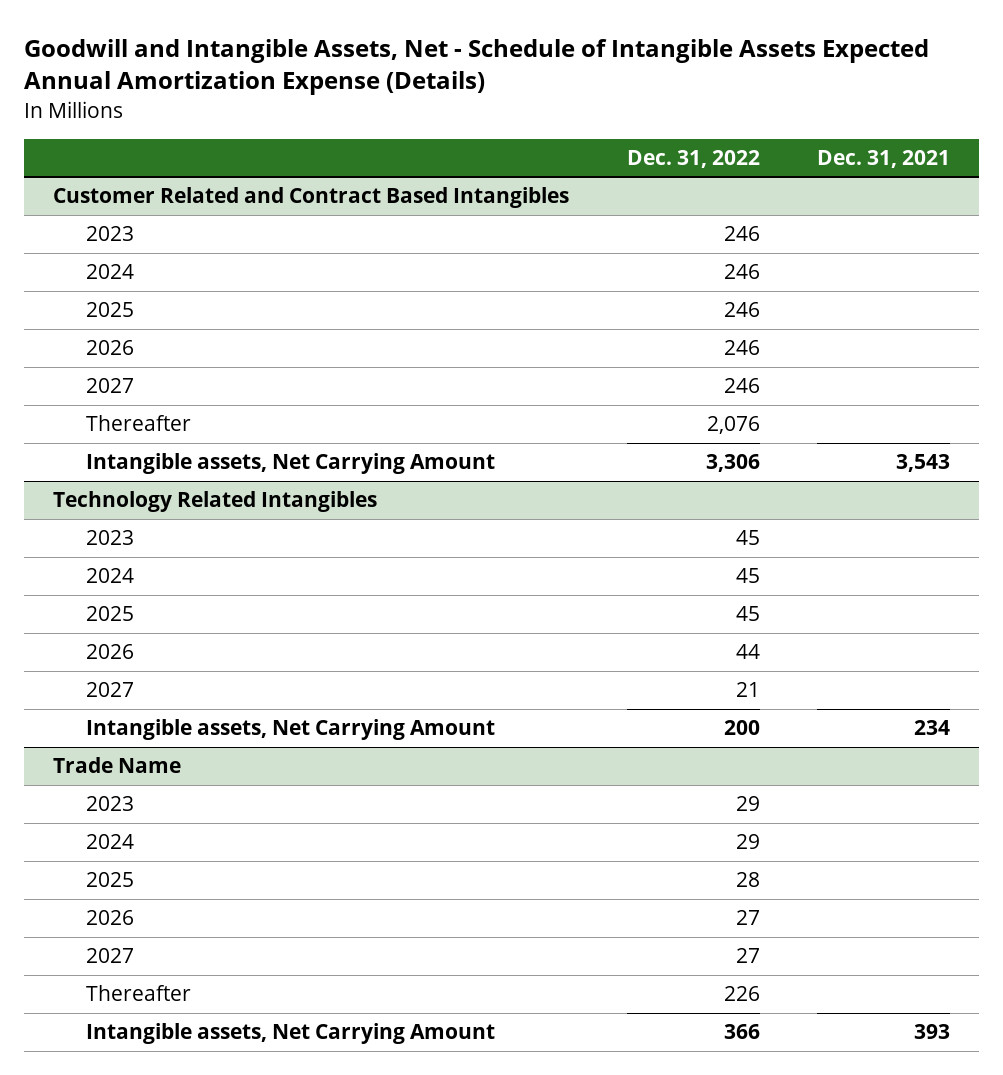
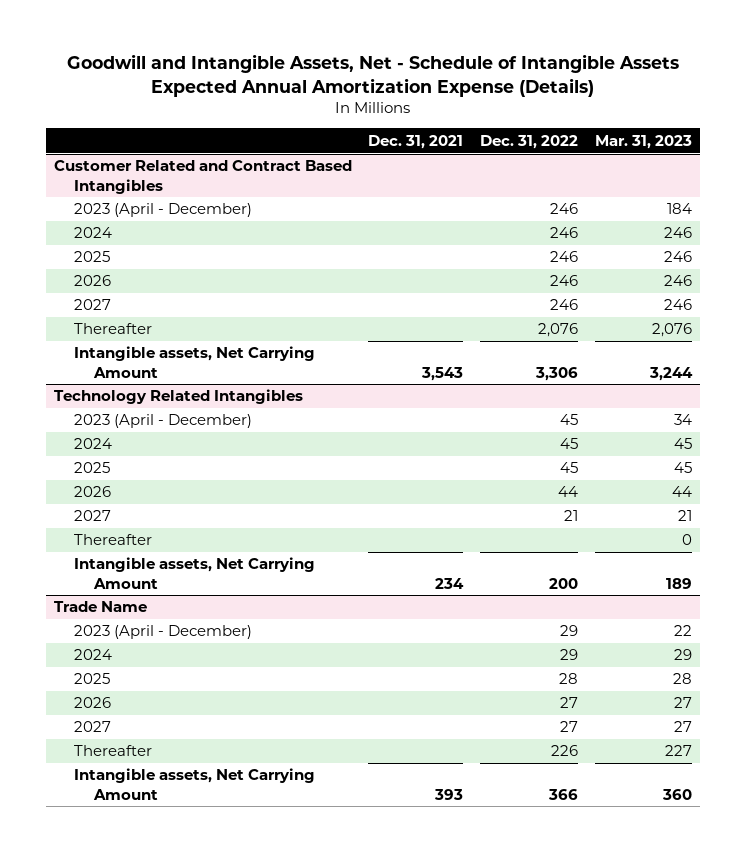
none -> [594,134,692,149] Mar. 31, 2023
[85,226,134,242] 2023 -> [73,203,252,218] 2023 (April - December)
[85,530,134,546] 2023 -> none
none -> [73,414,252,429] 2023 (April - December)
none -> [73,534,152,546] Thereafter
[85,796,134,812] 2023 -> none
none -> [73,625,252,640] 2023 (April - December)

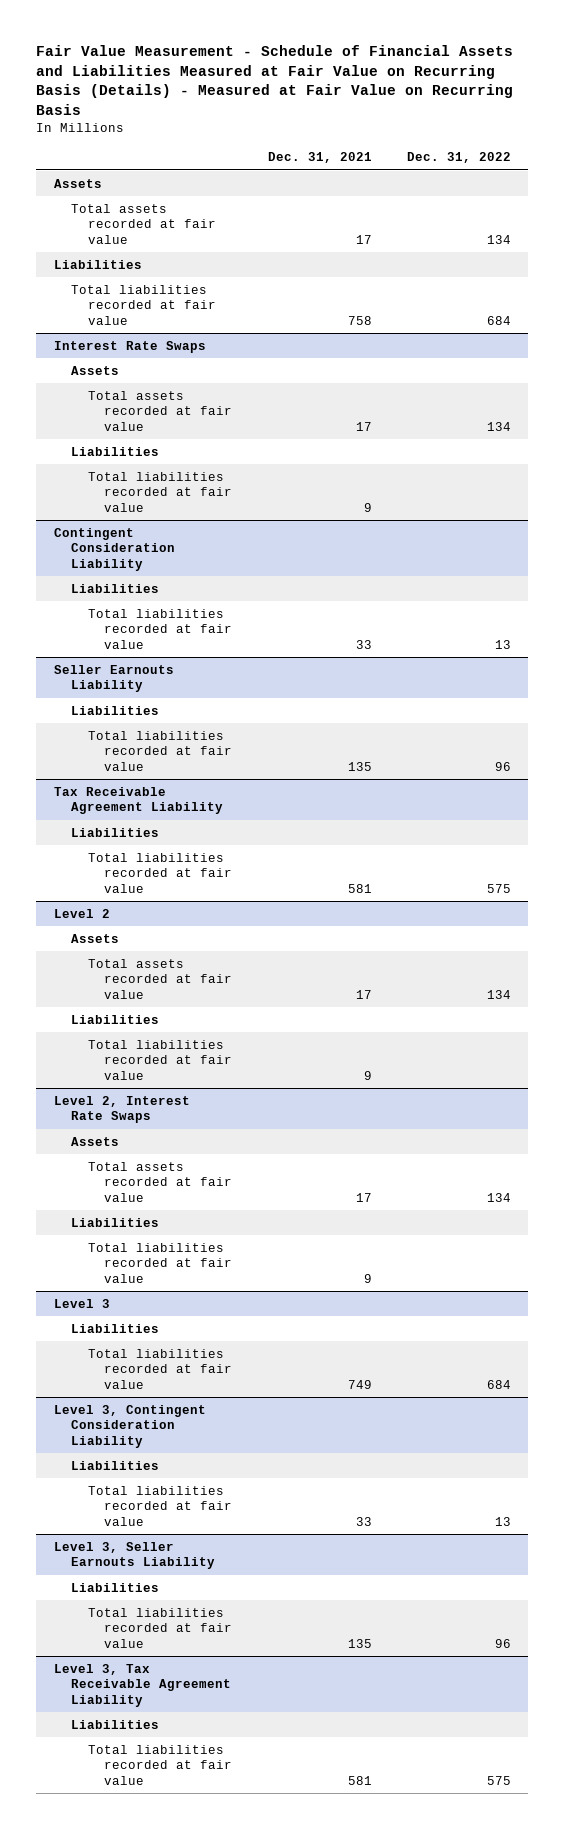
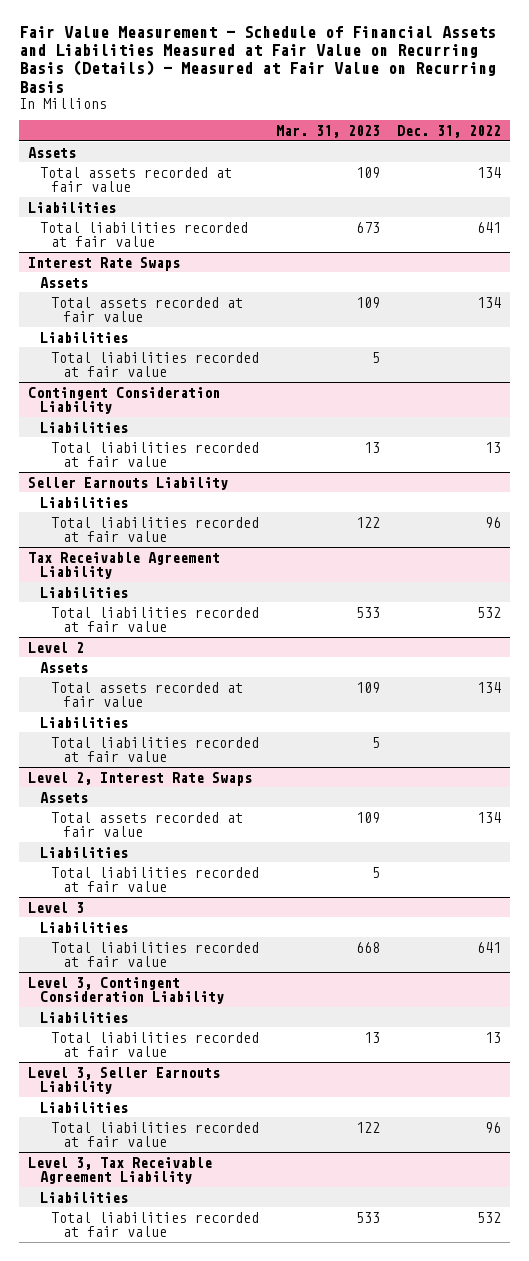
[267,152,372,164] Dec. 31, 2021 -> none
none -> [276,124,381,138] Mar. 31, 2023
[486,316,511,326] 684 -> [477,221,502,233] 641
[486,884,511,894] 575 -> [477,606,502,618] 532
[486,1380,511,1390] 684 -> [477,941,502,953] 641
[486,1776,511,1786] 575 -> [477,1211,502,1223] 532

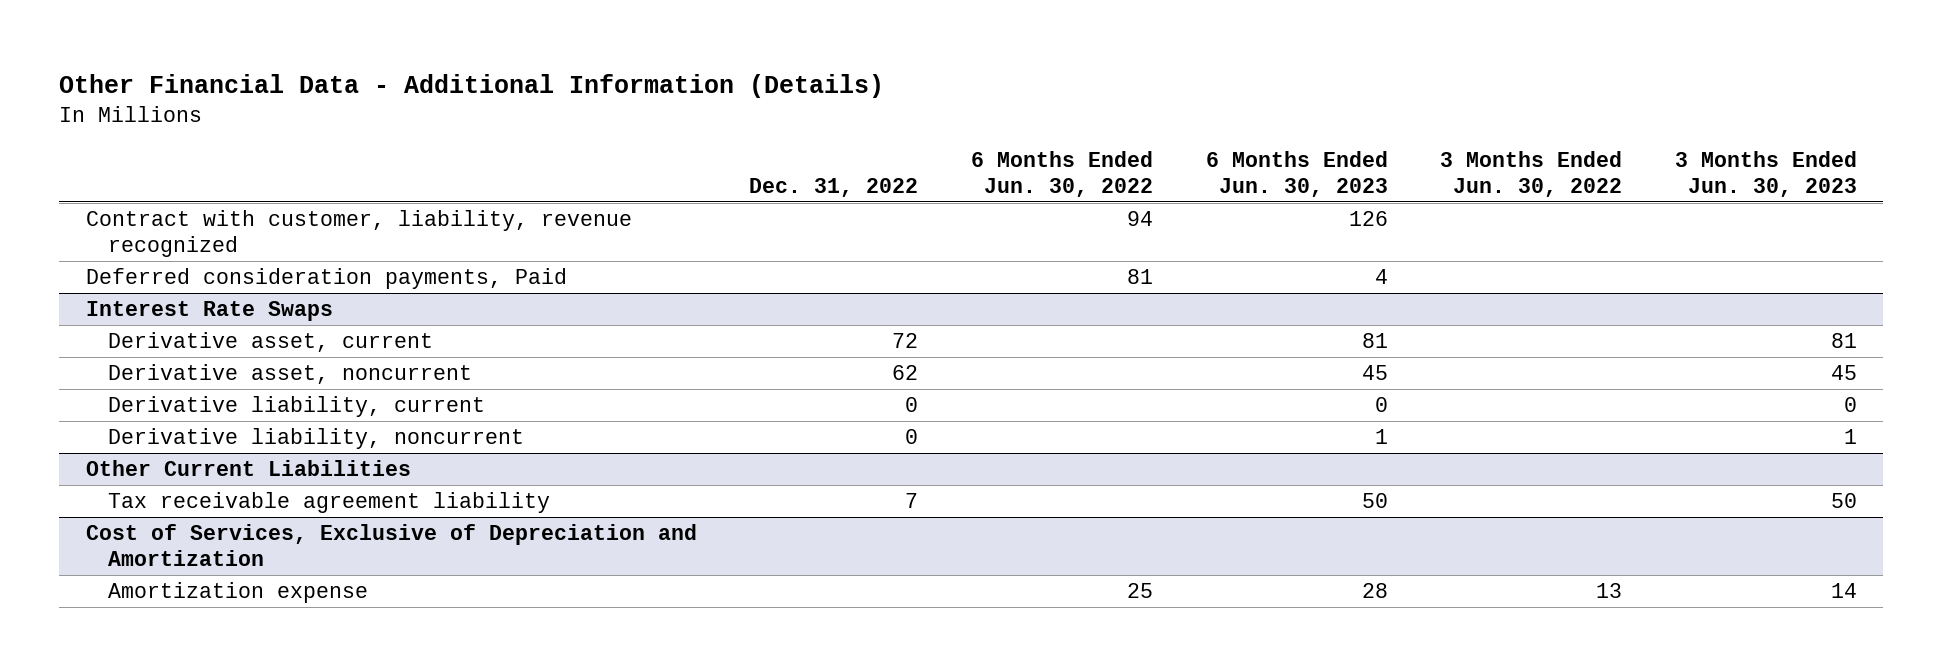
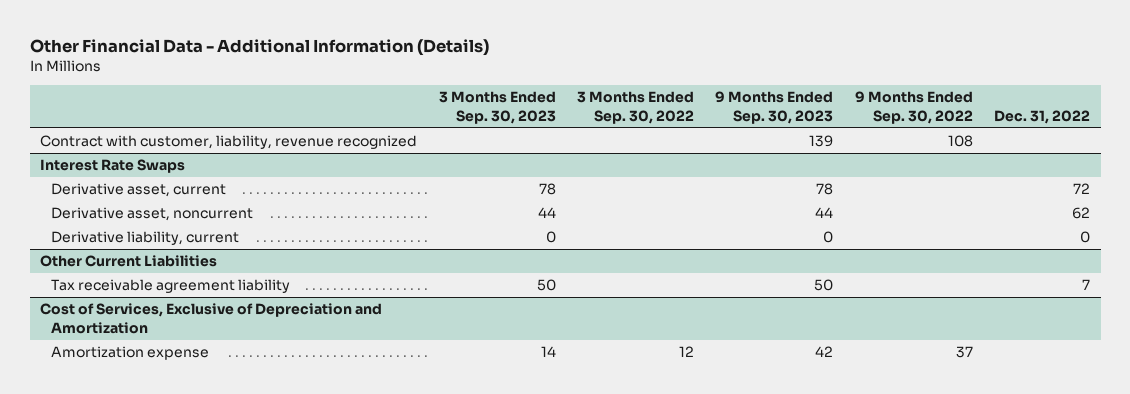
[971,150,1154,197] 6 Months Ended Jun. 30, 2022 -> none
[1205,150,1388,197] 6 Months Ended Jun. 30, 2023 -> none
[1440,150,1623,197] 3 Months Ended Jun. 30, 2022 -> none
[1675,150,1858,197] 3 Months Ended Jun. 30, 2023 -> none
none -> [438,91,556,124] 3 Months Ended Sep. 30, 2023
none -> [576,91,694,124] 3 Months Ended Sep. 30, 2022
none -> [715,91,834,124] 9 Months Ended Sep. 30, 2023
none -> [854,91,973,124] 9 Months Ended Sep. 30, 2022
[85,267,567,289] Deferred consideration payments, Paid -> none
[108,427,525,449] Derivative liability, noncurrent -> none

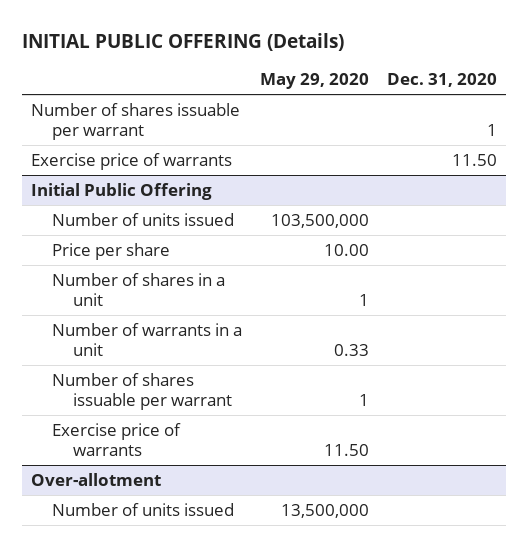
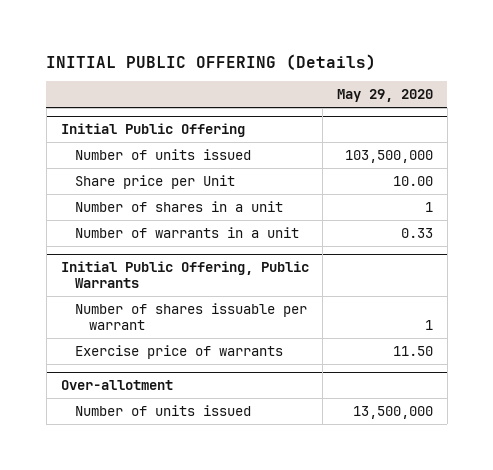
[387,73,498,88] Dec. 31, 2020 -> none
[31,102,241,140] Number of shares issuable per warrant -> none
[31,152,233,170] Exercise price of warrants -> none
[52,242,171,260] Price per share -> [75,175,236,190] Share price per Unit
none -> [60,261,309,289] Initial Public Offering, Public Warrants

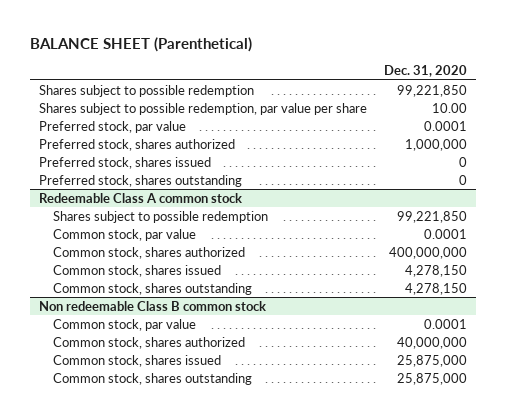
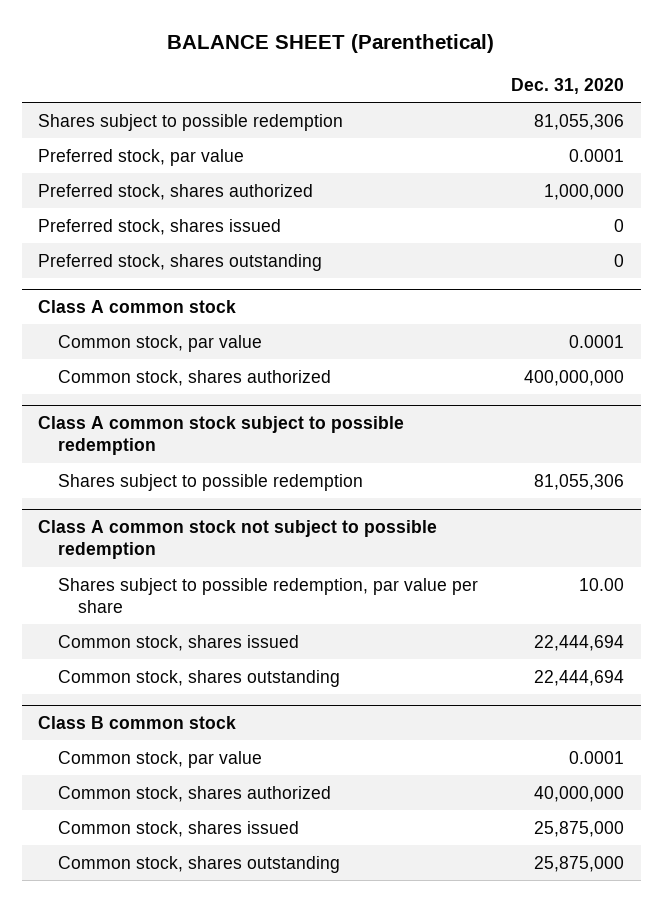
[38,102,367,115] Shares subject to possible redemption, par value per share -> none
[397,84,468,97] 99,221,850 -> [534,113,625,130] 81,055,306
[52,210,268,223] Shares subject to possible redemption -> none
[38,192,242,203] Redeemable Class A common stock -> [38,299,237,313] Class A common stock
none -> [38,415,405,455] Class A common stock subject to possible redemption
none -> [57,473,363,491] Shares subject to possible redemption
none -> [38,519,438,559] Class A common stock not subject to possible redemption
none -> [57,577,478,613] Shares subject to possible redemption, par value per share
[405,264,468,277] 4,278,150 -> [534,634,625,651] 22,444,694
[405,282,468,295] 4,278,150 -> [534,669,625,686] 22,444,694
[38,300,266,311] Non redeemable Class B common stock -> [38,715,237,729] Class B common stock

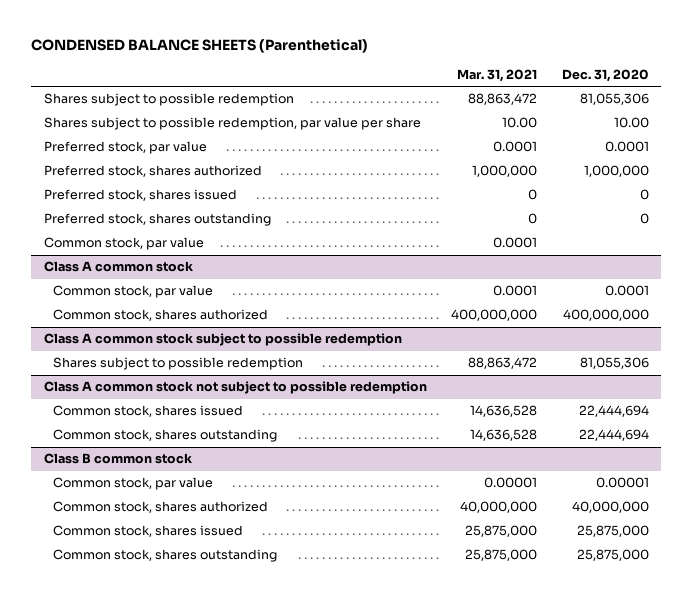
[167,34,495,54] BALANCE SHEET (Parenthetical) -> [31,39,369,54] CONDENSED BALANCE SHEETS (Parenthetical)
none -> [457,69,538,83] Mar. 31, 2021
none -> [43,117,421,131] Shares subject to possible redemption, par value per share
none -> [43,237,204,251] Common stock, par value
[57,577,478,613] Shares subject to possible redemption, par value per share -> none
[569,750,625,764] 0.0001 -> [595,477,649,489] 0.00001

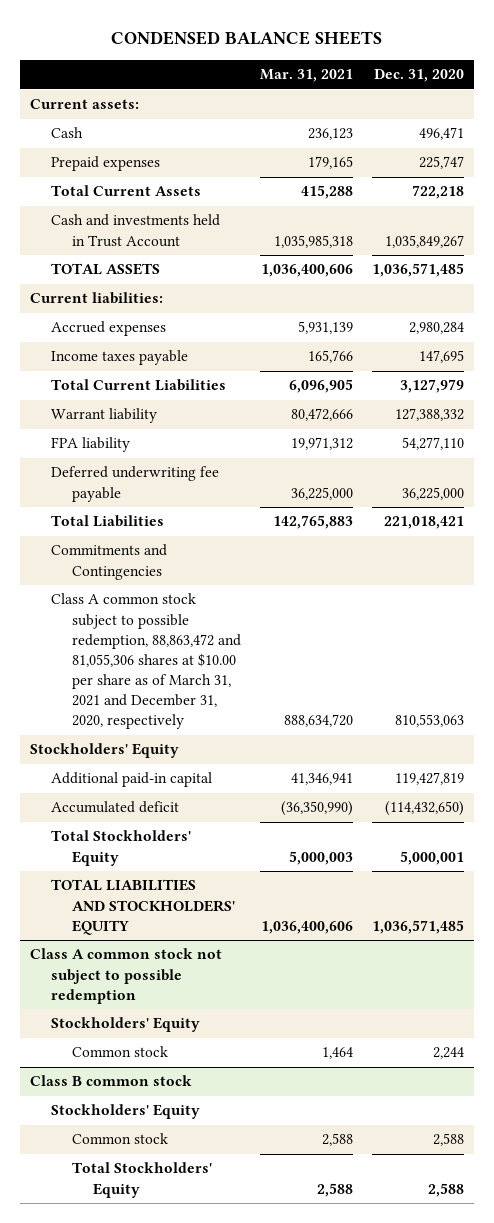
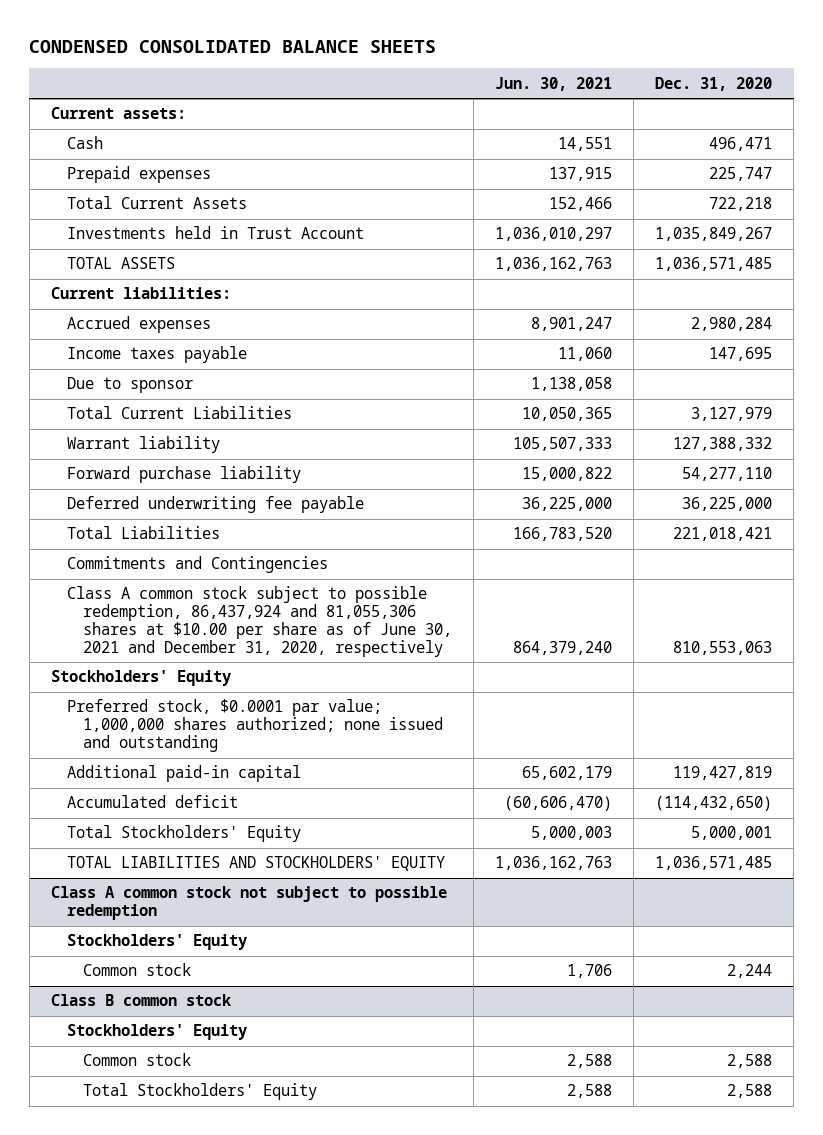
[110,31,382,46] CONDENSED BALANCE SHEETS -> [29,39,437,53] CONDENSED CONSOLIDATED BALANCE SHEETS
[260,69,354,83] Mar. 31, 2021 -> none
none -> [495,76,613,91] Jun. 30, 2021
[50,214,220,247] Cash and investments held in Trust Account -> [66,226,364,240] Investments held in Trust Account
none -> [66,377,193,394] Due to sponsor
[50,437,130,453] FPA liability -> [66,466,301,484] Forward purchase liability
[50,593,241,730] Class A common stock subject to possible redemption, 88,863,472 and 81,055,306 shares at $10.00 per share as of March 31, 2021 and December 31, 2020, respectively -> [66,586,452,658] Class A common stock subject to possible redemption, 86,437,924 and 81,055,306 shares at $10.00 per share as of June 30, 2021 and December 31, 2020, respectively
none -> [66,699,443,753] Preferred stock, $0.0001 par value; 1,000,000 shares authorized; none issued and outstanding

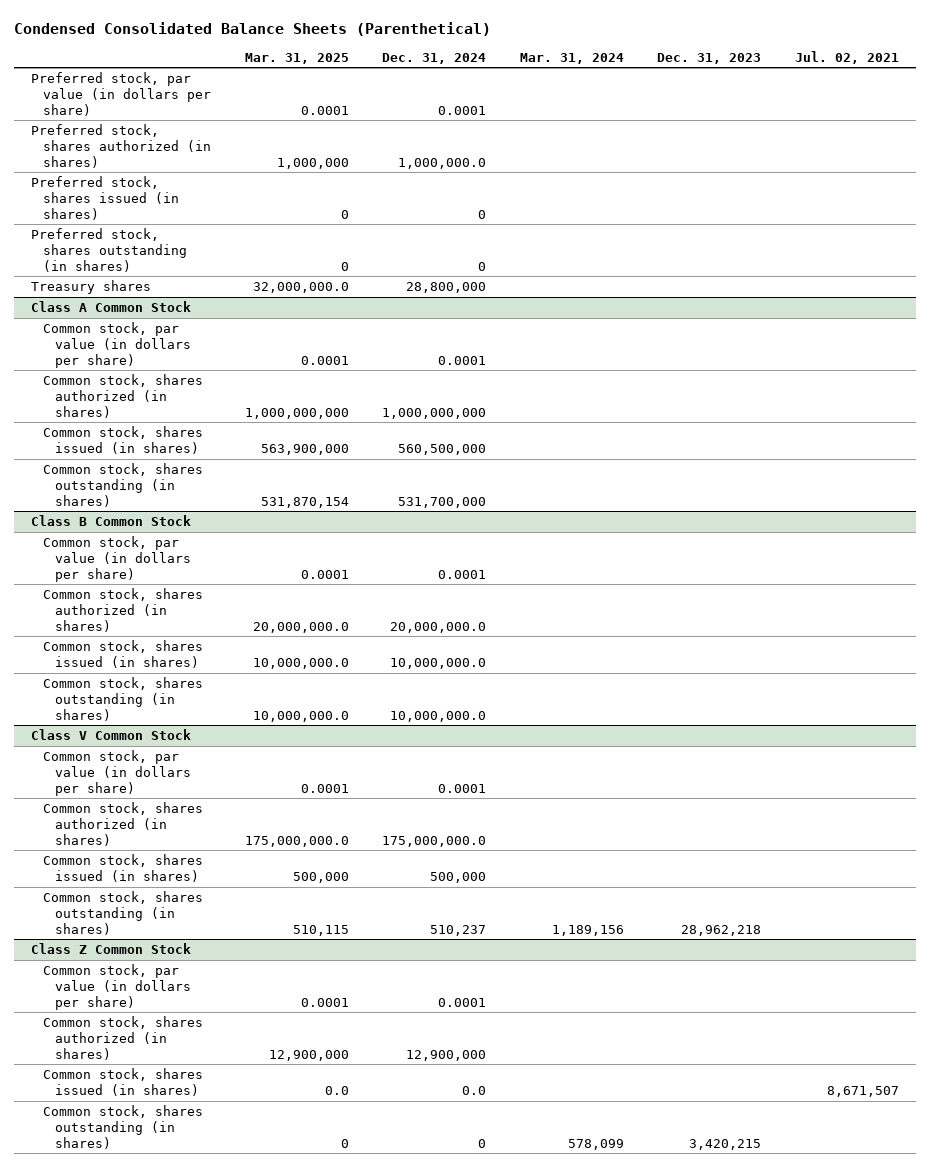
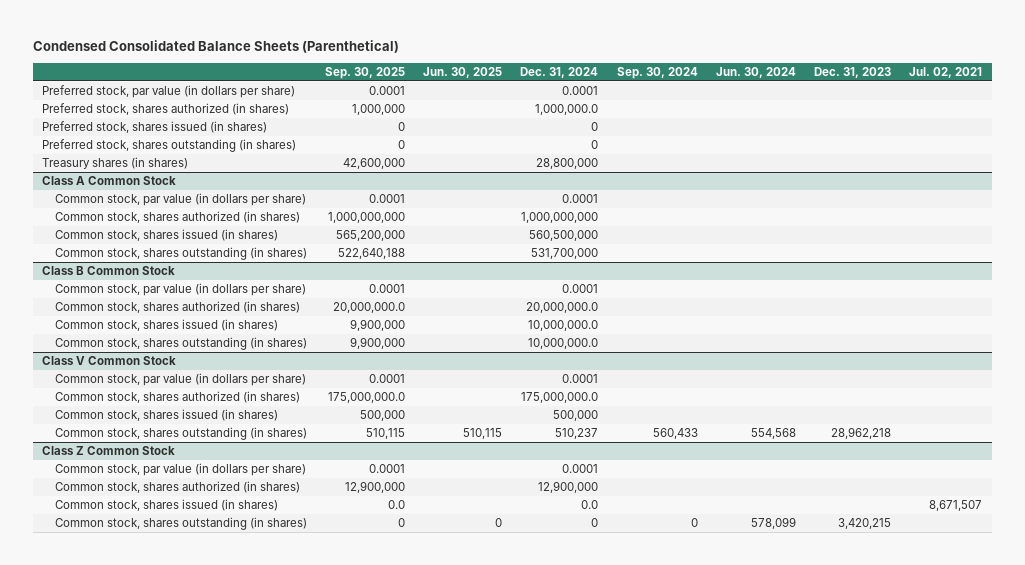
[244,52,349,64] Mar. 31, 2025 -> none
[519,52,624,64] Mar. 31, 2024 -> none
none -> [324,66,405,79] Sep. 30, 2025
none -> [423,66,503,78] Jun. 30, 2025
none -> [616,66,698,79] Sep. 30, 2024
none -> [715,66,796,78] Jun. 30, 2024
[31,279,152,294] Treasury shares -> [42,157,189,170] Treasury shares (in shares)

